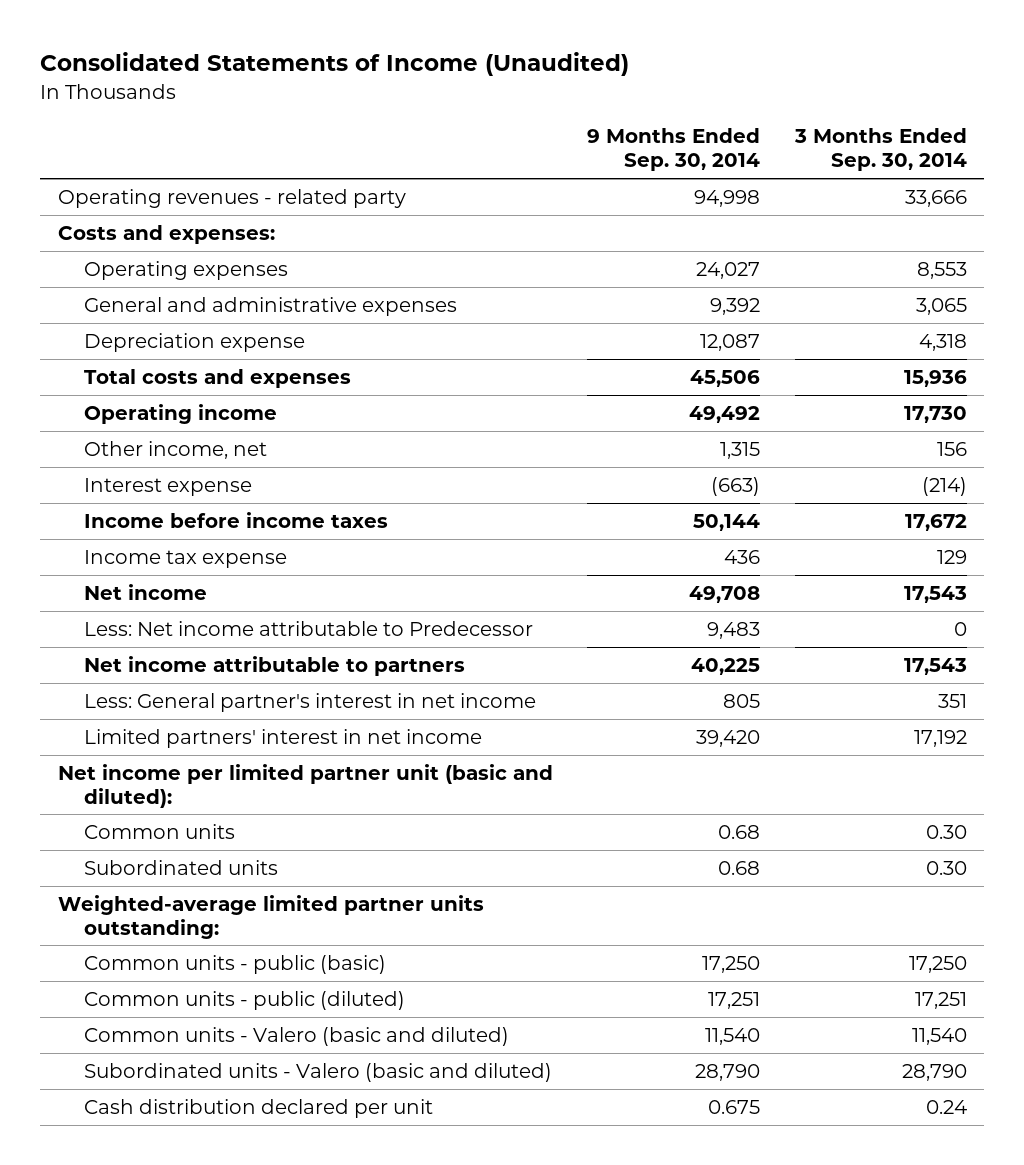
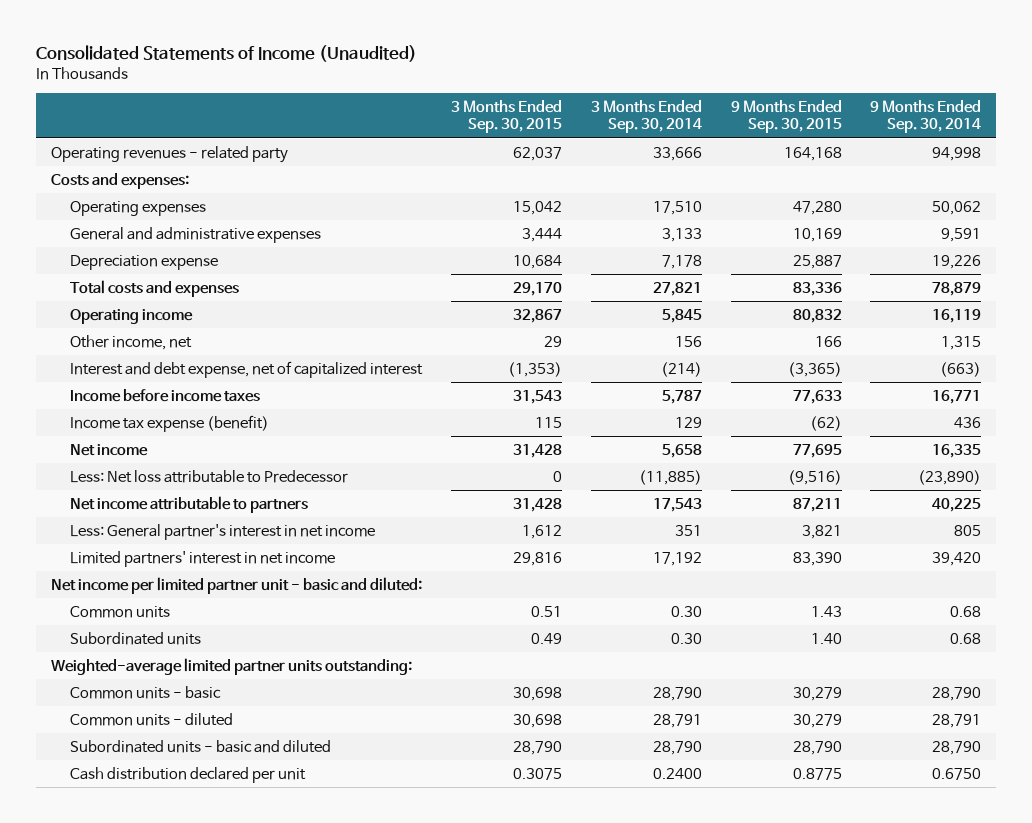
none -> [450,100,562,134] 3 Months Ended Sep. 30, 2015
none -> [730,100,842,134] 9 Months Ended Sep. 30, 2015
[696,261,761,279] 24,027 -> [932,200,982,215] 50,062
[916,261,967,279] 8,553 -> [652,200,702,215] 17,510
[710,297,761,315] 9,392 -> [941,227,982,242] 9,591
[915,297,967,315] 3,065 -> [661,227,702,242] 3,133
[700,333,761,351] 12,087 -> [932,254,982,269] 19,226
[918,333,967,351] 4,318 -> [661,254,702,269] 7,178
[690,369,761,387] 45,506 -> [932,281,982,296] 78,879
[903,369,967,387] 15,936 -> [652,281,702,296] 27,821
[689,405,761,423] 49,492 -> [932,308,982,323] 16,119
[903,405,967,423] 17,730 -> [661,308,702,323] 5,845
[84,477,253,496] Interest expense -> [70,360,424,378] Interest and debt expense, net of capitalized interest
[693,513,761,531] 50,144 -> [932,389,982,404] 16,771
[904,513,967,531] 17,672 -> [661,389,702,404] 5,787
[84,549,288,568] Income tax expense -> [70,414,270,432] Income tax expense (benefit)
[689,585,761,603] 49,708 -> [932,443,982,458] 16,335
[903,585,967,603] 17,543 -> [661,443,702,458] 5,658
[84,620,534,636] Less: Net income attributable to Predecessor -> [70,469,349,483] Less: Net loss attributable to Predecessor
[707,621,761,639] 9,483 -> [918,469,982,485] (23,890)
[953,621,967,636] 0 -> [638,469,702,485] (11,885)
[57,763,553,808] Net income per limited partner unit (basic and diluted): -> [50,576,422,594] Net income per limited partner unit - basic and diluted:
[84,1026,510,1046] Common units - Valero (basic and diluted) -> none
[84,954,387,974] Common units - public (basic) -> [70,685,222,699] Common units - basic
[702,955,761,973] 17,250 -> [932,686,982,701] 28,790
[908,955,967,973] 17,250 -> [652,686,702,701] 28,790
[84,990,406,1010] Common units - public (diluted) -> [70,712,234,726] Common units - diluted
[708,991,761,1009] 17,251 -> [932,713,982,728] 28,791
[914,991,967,1009] 17,251 -> [652,713,702,728] 28,791
[84,1062,553,1082] Subordinated units - Valero (basic and diluted) -> [70,739,332,753] Subordinated units - basic and diluted
[708,1099,761,1114] 0.675 -> [932,767,982,780] 0.6750
[925,1099,967,1114] 0.24 -> [652,767,702,779] 0.2400

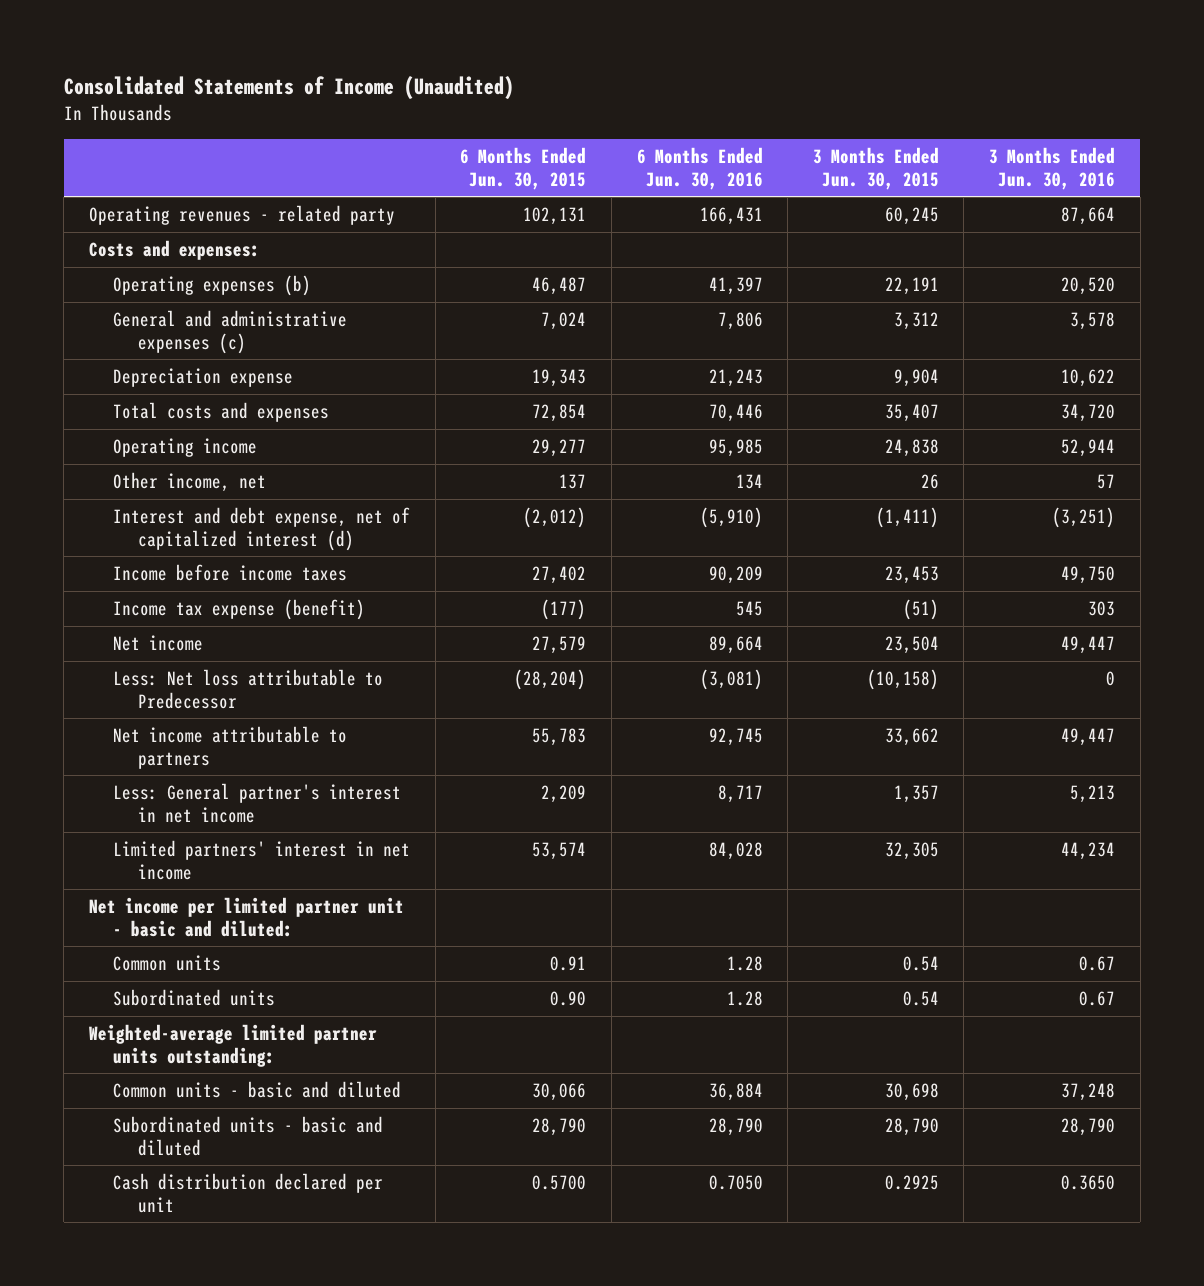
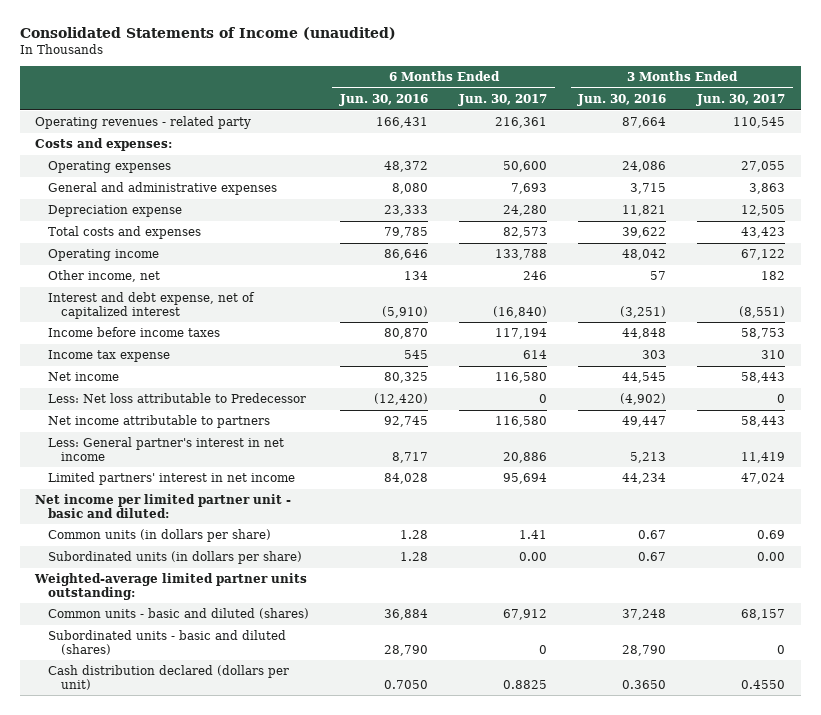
[63,75,514,100] Consolidated Statements of Income (Unaudited) -> [19,27,396,41] Consolidated Statements of Income (unaudited)
[460,146,587,190] 6 Months Ended Jun. 30, 2015 -> none
[812,146,939,190] 3 Months Ended Jun. 30, 2015 -> none
none -> [458,94,548,107] Jun. 30, 2017
none -> [696,94,786,107] Jun. 30, 2017
[113,275,312,297] Operating expenses (b) -> [48,161,172,174] Operating expenses
[708,277,763,296] 41,397 -> [384,161,429,173] 48,372
[1061,277,1116,296] 20,520 -> [622,161,667,173] 24,086
[113,310,348,354] General and administrative expenses (c) -> [48,182,278,196] General and administrative expenses
[717,312,763,331] 7,806 -> [392,183,429,195] 8,080
[1070,312,1116,331] 3,578 -> [630,183,667,195] 3,715
[708,369,763,388] 21,243 -> [384,205,429,217] 23,333
[1061,369,1116,388] 10,622 -> [622,205,667,217] 11,821
[708,404,763,423] 70,446 -> [384,227,429,239] 79,785
[1061,404,1116,423] 34,720 -> [622,227,667,239] 39,622
[708,439,763,458] 95,985 -> [384,249,429,261] 86,646
[1061,439,1116,458] 52,944 -> [622,249,667,261] 48,042
[113,507,411,551] Interest and debt expense, net of capitalized interest (d) -> [48,292,256,319] Interest and debt expense, net of capitalized interest
[708,566,763,585] 90,209 -> [384,328,429,340] 80,870
[1061,566,1116,585] 49,750 -> [622,328,667,340] 44,848
[113,599,366,621] Income tax expense (benefit) -> [48,350,171,363] Income tax expense
[708,636,763,655] 89,664 -> [384,372,429,384] 80,325
[1061,636,1116,655] 49,447 -> [622,372,667,384] 44,545
[699,669,763,691] (3,081) -> [374,393,429,406] (12,420)
[1106,671,1116,687] 0 -> [620,393,667,406] (4,902)
[113,955,222,972] Common units -> [48,529,272,543] Common units (in dollars per share)
[113,989,276,1007] Subordinated units -> [48,551,303,565] Subordinated units (in dollars per share)
[113,1081,402,1099] Common units - basic and diluted -> [48,608,310,620] Common units - basic and diluted (shares)
[113,1116,384,1156] Subordinated units - basic and diluted -> [48,630,287,655] Subordinated units - basic and diluted (shares)
[113,1173,384,1213] Cash distribution declared per unit -> [48,665,290,690] Cash distribution declared (dollars per unit)

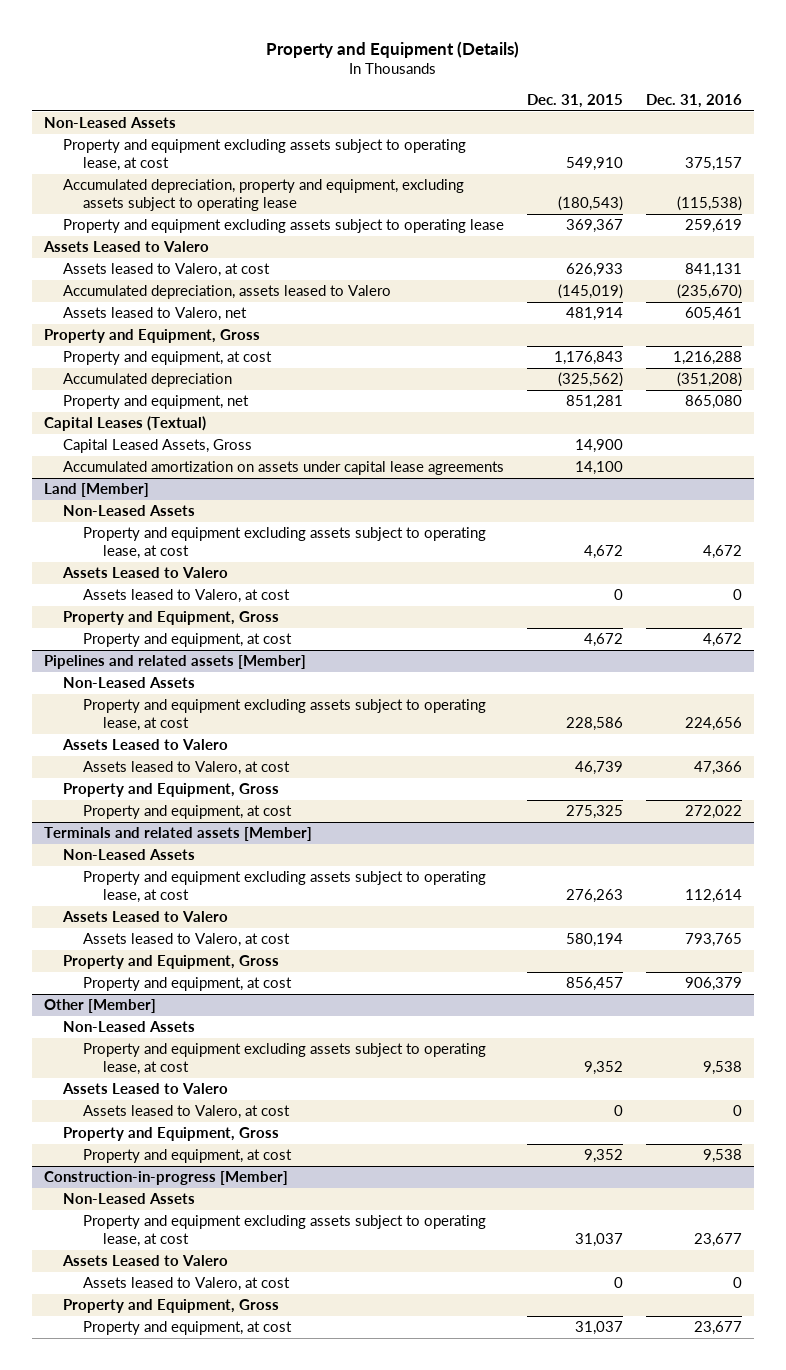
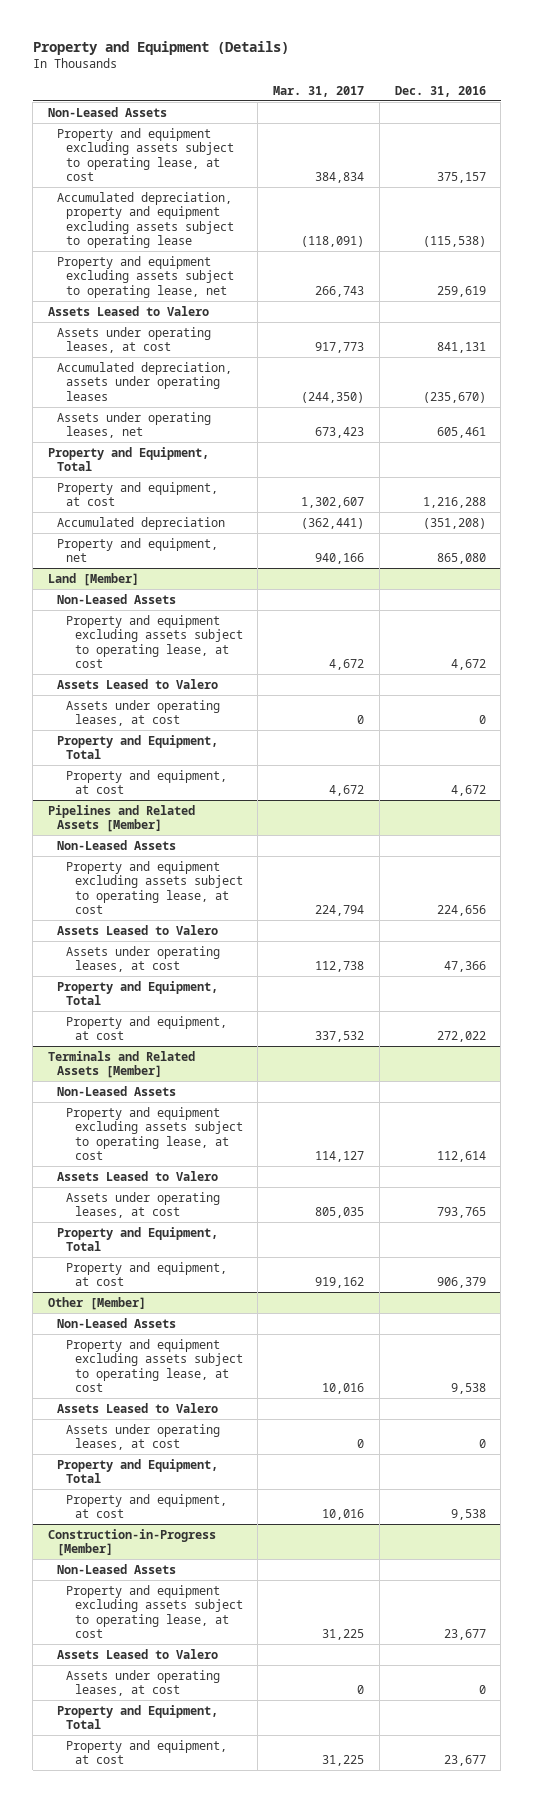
[527,94,624,109] Dec. 31, 2015 -> none
none -> [273,85,365,97] Mar. 31, 2017
[63,179,465,212] Accumulated depreciation, property and equipment, excluding assets subject to operating lease -> [56,191,234,249] Accumulated depreciation, property and equipment excluding assets subject to operating lease
[63,219,505,234] Property and equipment excluding assets subject to operating lease -> [56,255,234,298] Property and equipment excluding assets subject to operating lease, net
[63,263,271,278] Assets leased to Valero, at cost -> [56,326,211,354] Assets under operating leases, at cost
[63,285,392,300] Accumulated depreciation, assets leased to Valero -> [56,361,232,401] Accumulated depreciation, assets under operating leases
[63,307,248,322] Assets leased to Valero, net -> [56,411,211,439] Assets under operating leases, net
[43,329,260,344] Property and Equipment, Gross -> [47,446,209,472] Property and Equipment, Total
[43,416,206,432] Capital Leases (Textual) -> none
[63,439,253,454] Capital Leased Assets, Gross -> none
[63,461,505,476] Accumulated amortization on assets under capital lease agreements -> none
[83,589,291,604] Assets leased to Valero, at cost -> [65,699,220,727] Assets under operating leases, at cost
[63,611,280,626] Property and Equipment, Gross -> [56,734,218,760] Property and Equipment, Total
[43,655,306,670] Pipelines and related assets [Member] -> [47,804,195,833] Pipelines and Related Assets [Member]
[83,761,291,776] Assets leased to Valero, at cost -> [65,945,220,973] Assets under operating leases, at cost
[63,783,280,798] Property and Equipment, Gross -> [56,980,218,1006] Property and Equipment, Total
[43,827,312,842] Terminals and related assets [Member] -> [47,1050,195,1079] Terminals and Related Assets [Member]
[83,933,291,948] Assets leased to Valero, at cost -> [65,1191,220,1219] Assets under operating leases, at cost
[63,955,280,970] Property and Equipment, Gross -> [56,1226,218,1252] Property and Equipment, Total
[83,1105,291,1120] Assets leased to Valero, at cost -> [65,1423,220,1451] Assets under operating leases, at cost
[63,1127,280,1142] Property and Equipment, Gross -> [56,1458,218,1484] Property and Equipment, Total
[43,1171,288,1186] Construction-in-progress [Member] -> [47,1528,216,1557] Construction-in-Progress [Member]
[83,1277,291,1292] Assets leased to Valero, at cost -> [65,1669,220,1697] Assets under operating leases, at cost
[63,1299,280,1314] Property and Equipment, Gross -> [56,1704,218,1730] Property and Equipment, Total

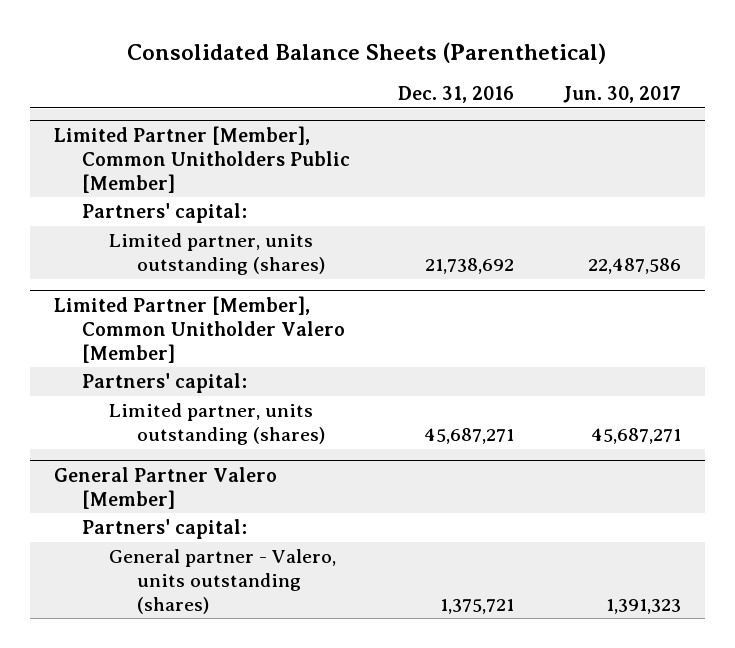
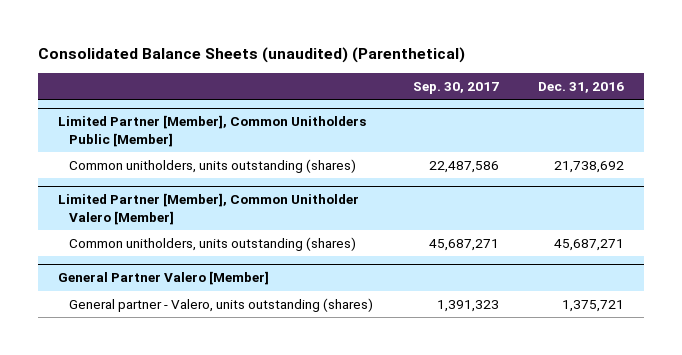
[127,41,607,64] Consolidated Balance Sheets (Parenthetical) -> [38,47,466,64] Consolidated Balance Sheets (unaudited) (Parenthetical)
[562,86,681,104] Jun. 30, 2017 -> none
none -> [412,81,499,94] Sep. 30, 2017
[81,203,247,224] Partners' capital: -> none
[109,233,326,275] Limited partner, units outstanding (shares) -> [69,158,357,173] Common unitholders, units outstanding (shares)
[81,373,247,394] Partners' capital: -> none
[109,403,326,445] Limited partner, units outstanding (shares) -> [69,236,357,251] Common unitholders, units outstanding (shares)
[81,519,247,540] Partners' capital: -> none

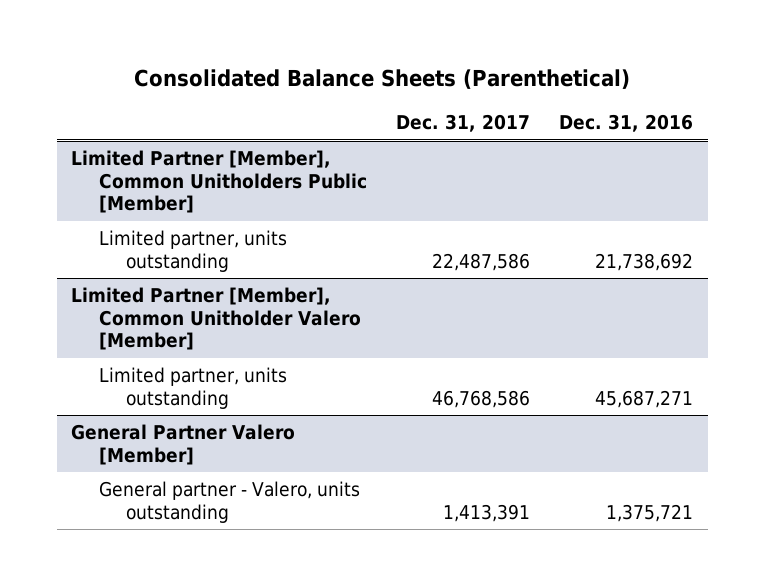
[38,47,466,64] Consolidated Balance Sheets (unaudited) (Parenthetical) -> [134,68,631,89] Consolidated Balance Sheets (Parenthetical)
[412,81,499,94] Sep. 30, 2017 -> none
none -> [396,114,531,133] Dec. 31, 2017
[69,158,357,173] Common unitholders, units outstanding (shares) -> [98,230,287,272] Limited partner, units outstanding
[69,236,357,251] Common unitholders, units outstanding (shares) -> [98,367,287,409] Limited partner, units outstanding
[69,297,374,312] General partner - Valero, units outstanding (shares) -> [98,481,360,523] General partner - Valero, units outstanding

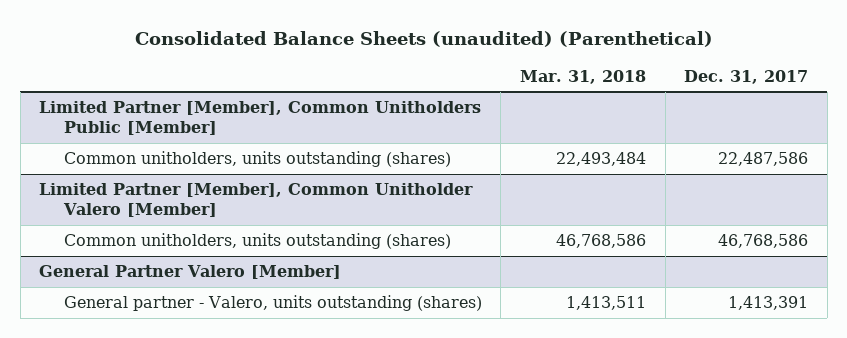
[134,68,631,89] Consolidated Balance Sheets (Parenthetical) -> [134,30,713,47] Consolidated Balance Sheets (unaudited) (Parenthetical)
[559,114,694,133] Dec. 31, 2016 -> none
none -> [519,69,646,84] Mar. 31, 2018
[98,230,287,272] Limited partner, units outstanding -> [63,151,451,168] Common unitholders, units outstanding (shares)
[98,367,287,409] Limited partner, units outstanding -> [63,233,451,250] Common unitholders, units outstanding (shares)
[98,481,360,523] General partner - Valero, units outstanding -> [63,295,482,312] General partner - Valero, units outstanding (shares)

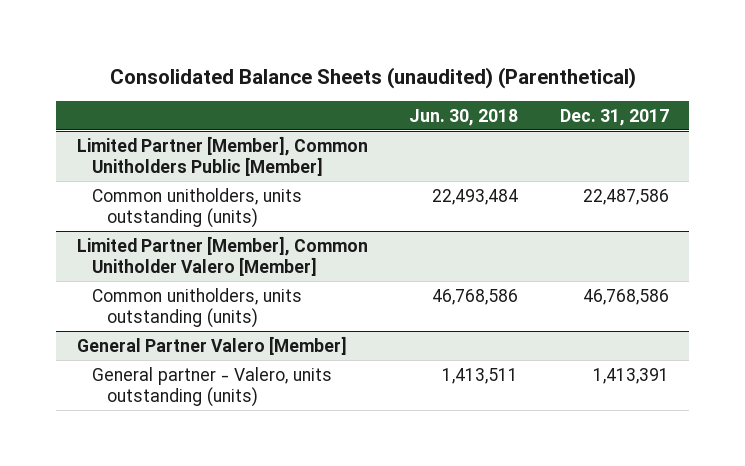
[519,69,646,84] Mar. 31, 2018 -> none
none -> [409,108,519,126] Jun. 30, 2018
[63,151,451,168] Common unitholders, units outstanding (shares) -> [91,187,302,228] Common unitholders, units outstanding (units)
[63,233,451,250] Common unitholders, units outstanding (shares) -> [91,287,302,328] Common unitholders, units outstanding (units)
[63,295,482,312] General partner - Valero, units outstanding (shares) -> [91,366,332,407] General partner - Valero, units outstanding (units)

